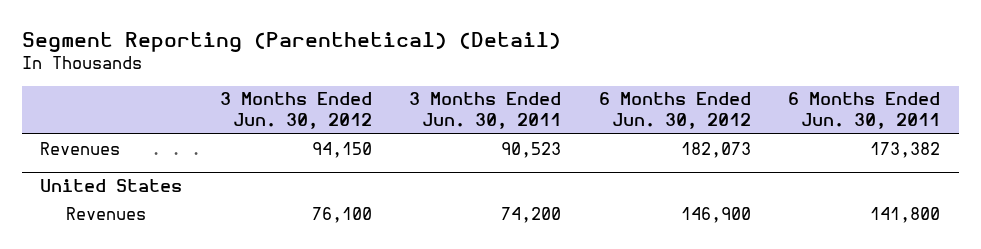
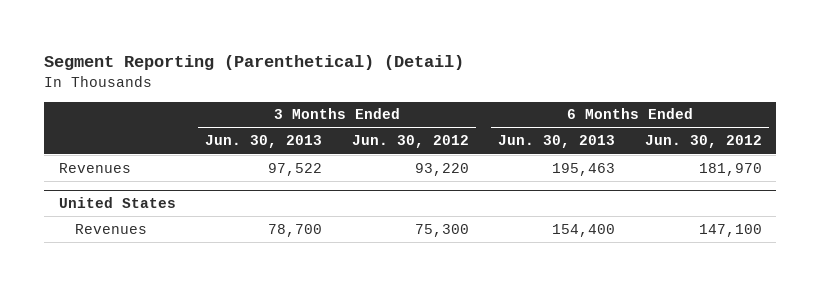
[409,92,562,130] 3 Months Ended Jun. 30, 2011 -> none
[788,92,941,130] 6 Months Ended Jun. 30, 2011 -> none
none -> [205,135,323,149] Jun. 30, 2013
none -> [498,135,616,149] Jun. 30, 2013
[311,141,372,158] 94,150 -> [414,162,469,176] 93,220
[680,141,751,158] 182,073 -> [698,162,762,176] 181,970
[311,206,372,223] 76,100 -> [414,223,469,237] 75,300
[680,206,751,223] 146,900 -> [698,223,762,237] 147,100

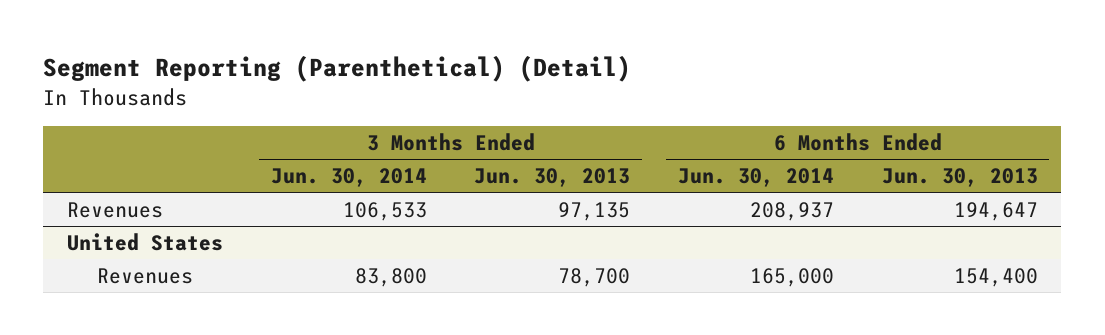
[351,135,469,149] Jun. 30, 2012 -> none
[644,135,762,149] Jun. 30, 2012 -> none
none -> [270,168,427,188] Jun. 30, 2014
none -> [677,168,834,188] Jun. 30, 2014
[268,162,323,176] 97,522 -> [558,201,631,221] 97,135
[552,162,616,176] 195,463 -> [953,201,1038,221] 194,647

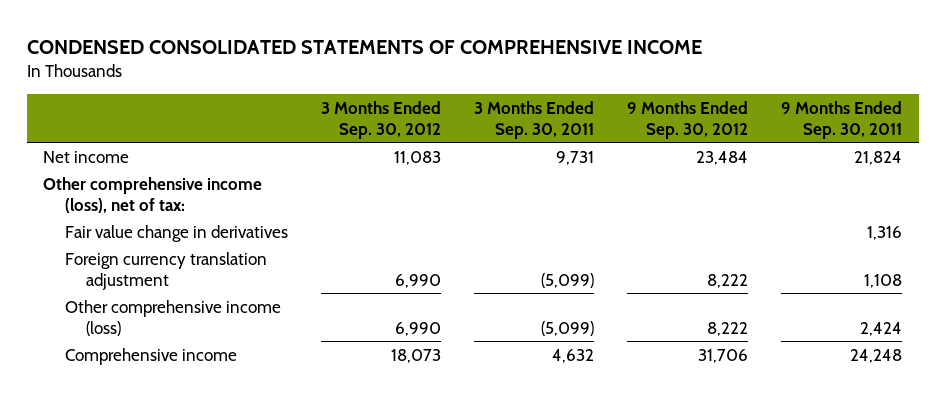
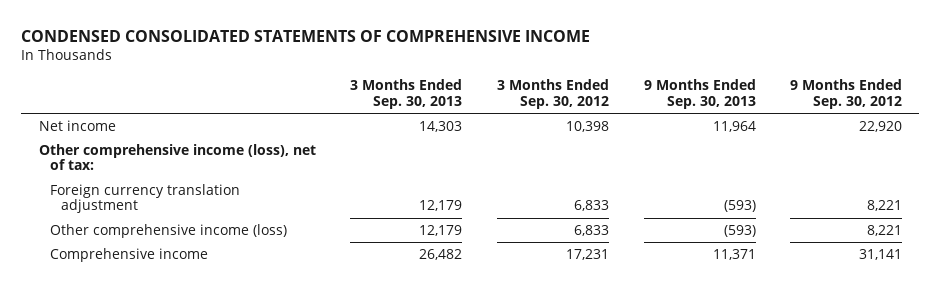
[473,100,594,139] 3 Months Ended Sep. 30, 2011 -> none
[781,100,903,139] 9 Months Ended Sep. 30, 2011 -> none
none -> [350,79,463,110] 3 Months Ended Sep. 30, 2013
none -> [643,79,756,110] 9 Months Ended Sep. 30, 2013
[393,150,441,165] 11,083 -> [565,120,609,132] 10,398
[696,150,749,165] 23,484 -> [859,120,903,132] 22,920
[64,224,288,242] Fair value change in derivatives -> none
[394,273,441,288] 6,990 -> [573,200,609,212] 6,833
[707,273,749,288] 8,222 -> [867,200,903,212] 8,221
[394,321,441,336] 6,990 -> [573,224,609,236] 6,833
[707,321,749,336] 8,222 -> [867,224,903,236] 8,221
[390,348,441,363] 18,073 -> [565,248,609,260] 17,231
[698,348,749,363] 31,706 -> [859,248,903,260] 31,141

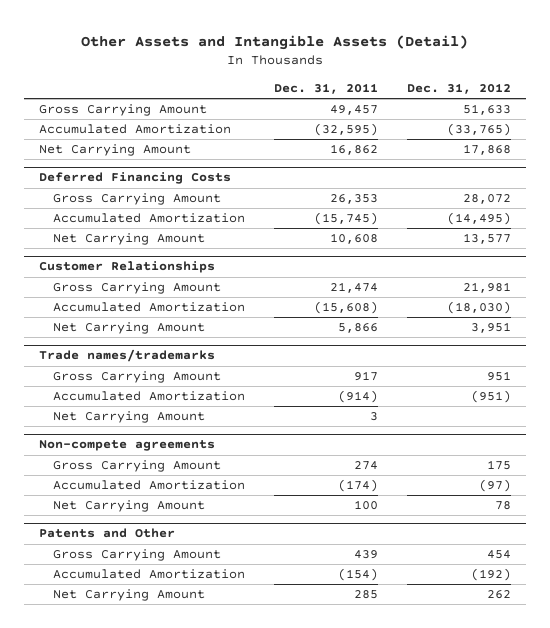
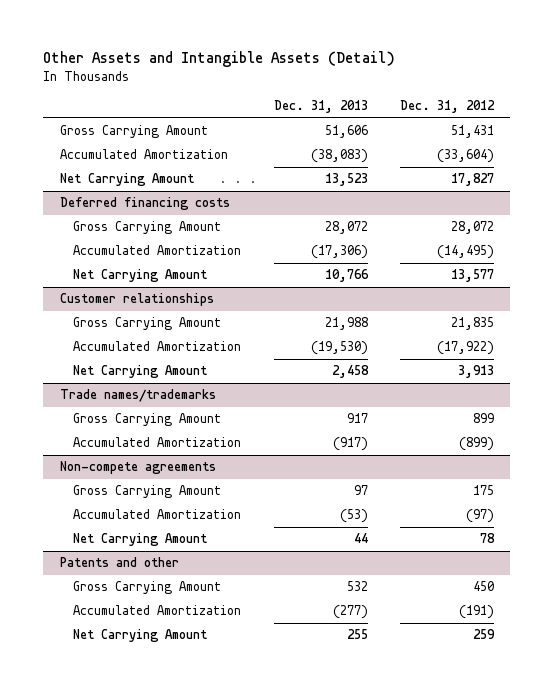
[274,82,379,94] Dec. 31, 2011 -> none
none -> [273,100,368,114] Dec. 31, 2013
[463,104,512,116] 51,633 -> [451,125,495,139] 51,431
[447,123,512,137] (33,765) -> [437,149,495,164] (33,604)
[463,144,512,156] 17,868 -> [451,173,495,187] 17,827
[38,172,231,185] Deferred Financing Costs -> [59,197,230,211] Deferred financing costs
[38,261,215,274] Customer Relationships -> [59,293,214,307] Customer relationships
[463,282,512,294] 21,981 -> [451,317,495,331] 21,835
[447,301,512,315] (18,030) -> [437,341,495,356] (17,922)
[471,322,512,334] 3,951 -> [458,365,495,379] 3,913
[53,411,206,424] Net Carrying Amount -> none
[487,371,512,382] 951 -> [473,413,495,424] 899
[471,390,512,404] (951) -> [459,437,495,452] (899)
[38,528,175,539] Patents and Other -> [59,557,179,568] Patents and other
[487,550,512,560] 454 -> [473,581,495,592] 450
[471,568,512,582] (192) -> [459,605,495,620] (191)
[487,590,512,600] 262 -> [473,629,496,640] 259

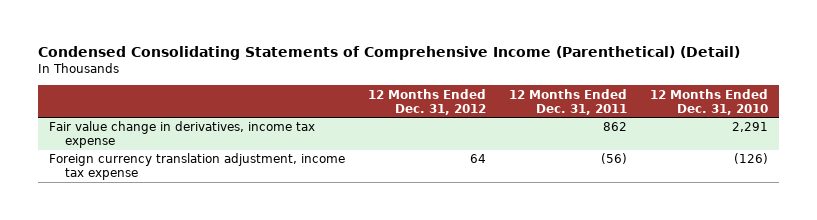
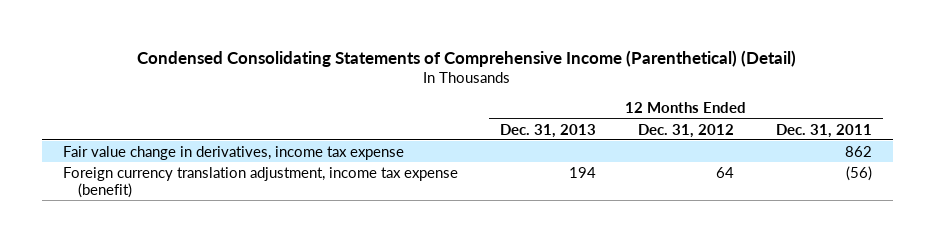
[649,88,768,115] 12 Months Ended Dec. 31, 2010 -> none
none -> [499,123,596,138] Dec. 31, 2013
[49,153,346,181] Foreign currency translation adjustment, income tax expense -> [62,166,458,199] Foreign currency translation adjustment, income tax expense (benefit)

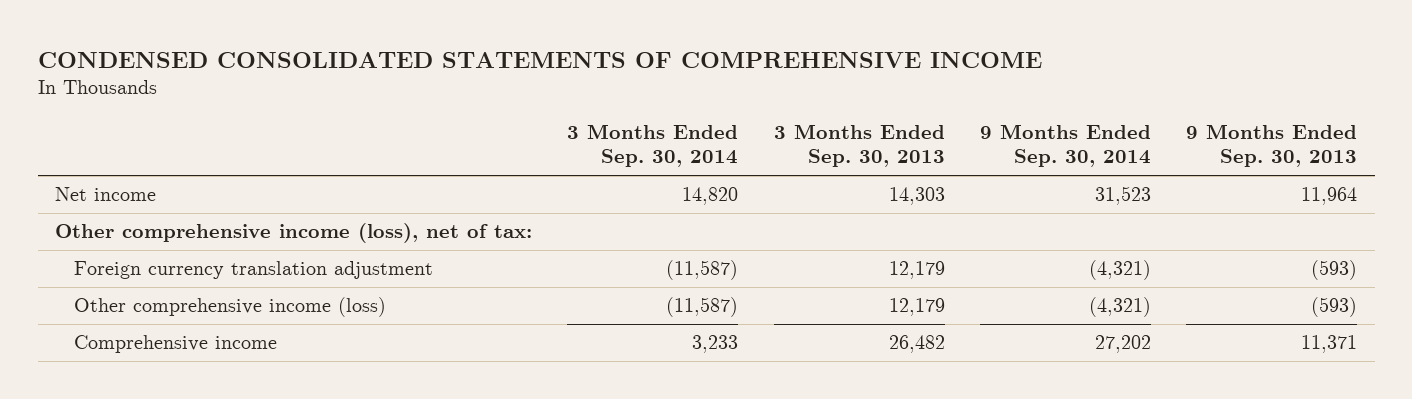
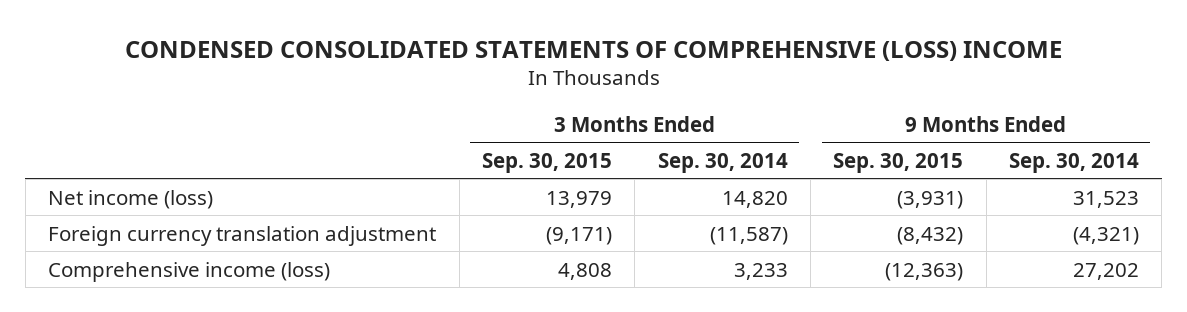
[37,51,1042,68] CONDENSED CONSOLIDATED STATEMENTS OF COMPREHENSIVE INCOME -> [124,40,1062,61] CONDENSED CONSOLIDATED STATEMENTS OF COMPREHENSIVE (LOSS) INCOME
[773,123,945,168] 3 Months Ended Sep. 30, 2013 -> none
[1186,123,1358,168] 9 Months Ended Sep. 30, 2013 -> none
none -> [481,152,612,173] Sep. 30, 2015
none -> [833,152,964,173] Sep. 30, 2015
[55,223,533,244] Other comprehensive income (loss), net of tax: -> none
[55,187,157,202] Net income -> [48,189,214,209] Net income (loss)
[73,297,386,318] Other comprehensive income (loss) -> none
[73,335,277,354] Comprehensive income -> [48,261,331,282] Comprehensive income (loss)

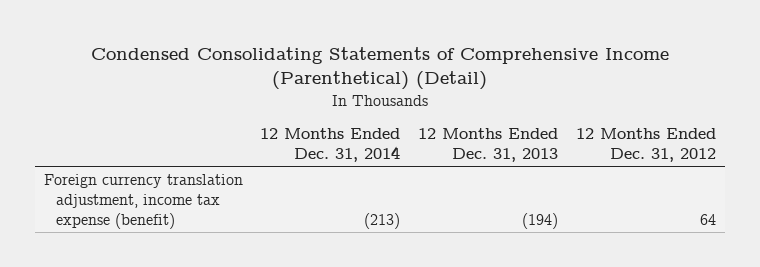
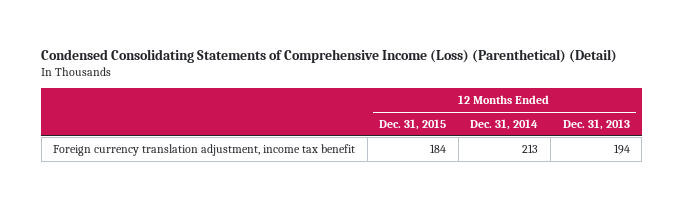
[90,46,669,91] Condensed Consolidating Statements of Comprehensive Income (Parenthetical) (Detail) -> [41,48,618,63] Condensed Consolidating Statements of Comprehensive Income (Loss) (Parenthetical) (Detail)
[575,128,716,163] 12 Months Ended Dec. 31, 2012 -> none
none -> [379,119,447,131] Dec. 31, 2015
[43,173,243,229] Foreign currency translation adjustment, income tax expense (benefit) -> [53,143,356,156] Foreign currency translation adjustment, income tax benefit
[364,212,401,229] (213) -> [522,143,539,153] 213
[522,212,559,229] (194) -> [613,143,630,154] 194

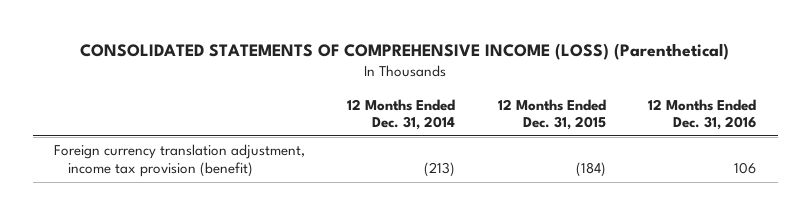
[41,48,618,63] Condensed Consolidating Statements of Comprehensive Income (Loss) (Parenthetical) (Detail) -> [80,42,730,60] CONSOLIDATED STATEMENTS OF COMPREHENSIVE INCOME (LOSS) (Parenthetical)
[562,119,630,131] Dec. 31, 2013 -> none
none -> [648,98,757,131] 12 Months Ended Dec. 31, 2016
[53,143,356,156] Foreign currency translation adjustment, income tax benefit -> [53,144,305,178] Foreign currency translation adjustment, income tax provision (benefit)
[430,143,447,153] 184 -> [575,162,606,178] (184)
[522,143,539,153] 213 -> [424,162,456,178] (213)

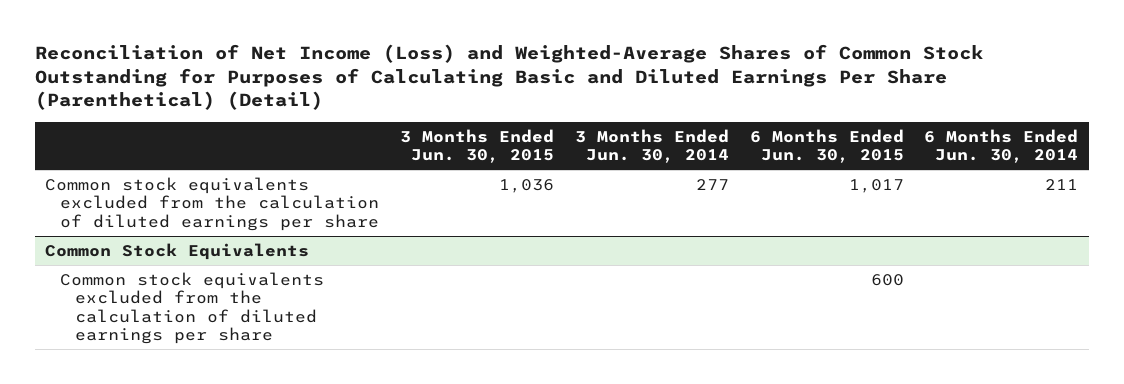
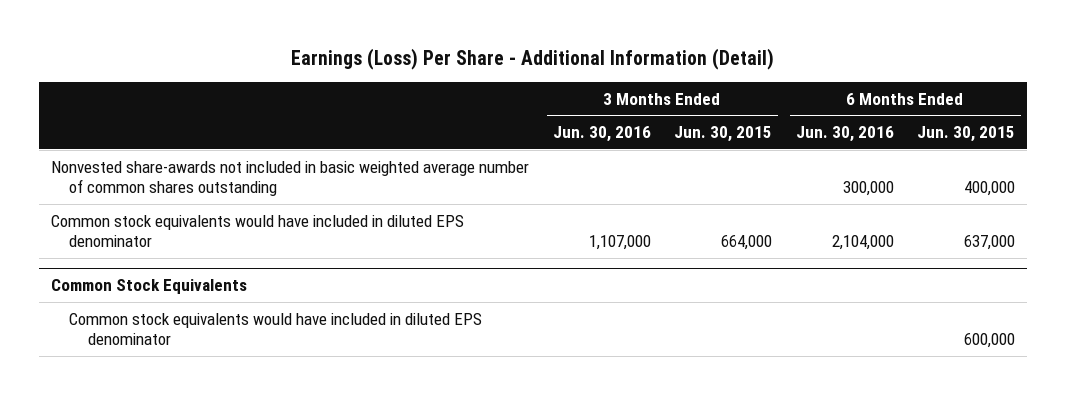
[34,43,983,111] Reconciliation of Net Income (Loss) and Weighted-Average Shares of Common Stock Outstanding for Purposes of Calculating Basic and Diluted Earnings Per Share (Parenthetical) (Detail) -> [291,48,775,71] Earnings (Loss) Per Share - Additional Information (Detail)
[574,128,729,164] 3 Months Ended Jun. 30, 2014 -> none
[924,128,1079,164] 6 Months Ended Jun. 30, 2014 -> none
none -> [552,126,651,143] Jun. 30, 2016
none -> [795,126,894,143] Jun. 30, 2016
none -> [51,160,530,197] Nonvested share-awards not included in basic weighted average number of common shares outstanding
[45,176,379,231] Common stock equivalents excluded from the calculation of diluted earnings per share -> [51,214,465,248] Common stock equivalents would have included in diluted EPS denominator
[498,178,554,193] 1,036 -> [721,235,773,251] 664,000
[848,178,904,193] 1,017 -> [964,235,1016,251] 637,000
[59,271,324,344] Common stock equivalents excluded from the calculation of diluted earnings per share -> [69,312,483,346] Common stock equivalents would have included in diluted EPS denominator
[870,273,904,286] 600 -> [964,333,1016,349] 600,000

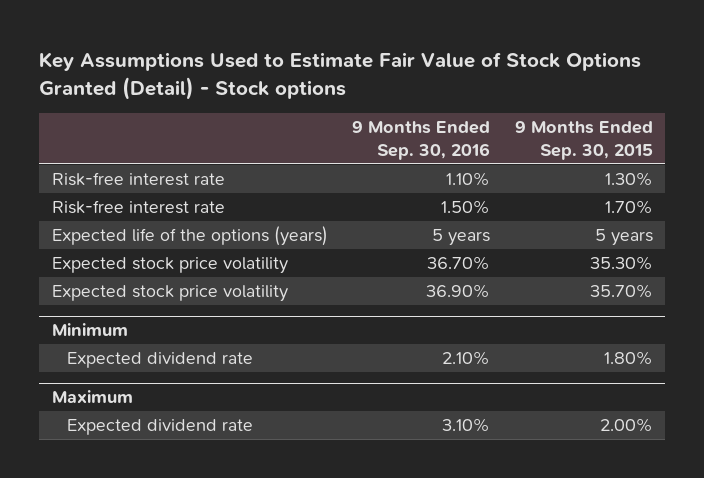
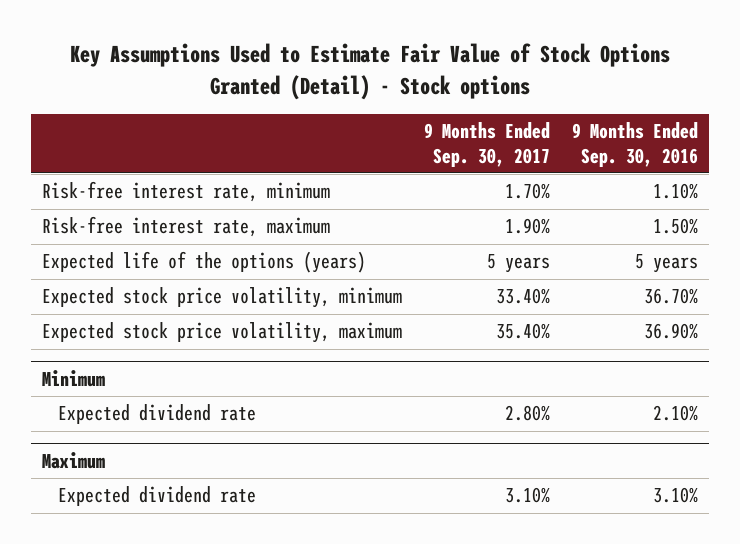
[514,121,653,160] 9 Months Ended Sep. 30, 2015 -> none
none -> [424,122,551,167] 9 Months Ended Sep. 30, 2017
[51,172,225,187] Risk-free interest rate -> [42,181,331,203] Risk-free interest rate, minimum
[51,200,225,215] Risk-free interest rate -> [42,216,331,238] Risk-free interest rate, maximum
[51,257,288,275] Expected stock price volatility -> [42,287,403,309] Expected stock price volatility, minimum
[51,285,288,303] Expected stock price volatility -> [42,322,403,344] Expected stock price volatility, maximum

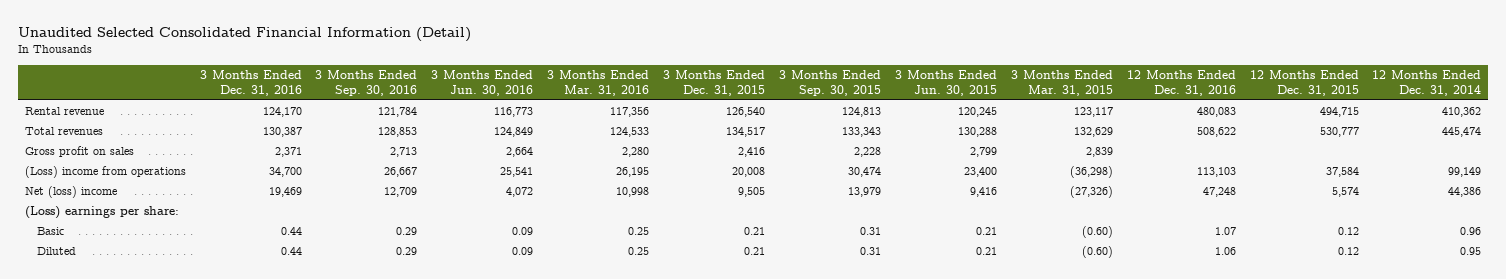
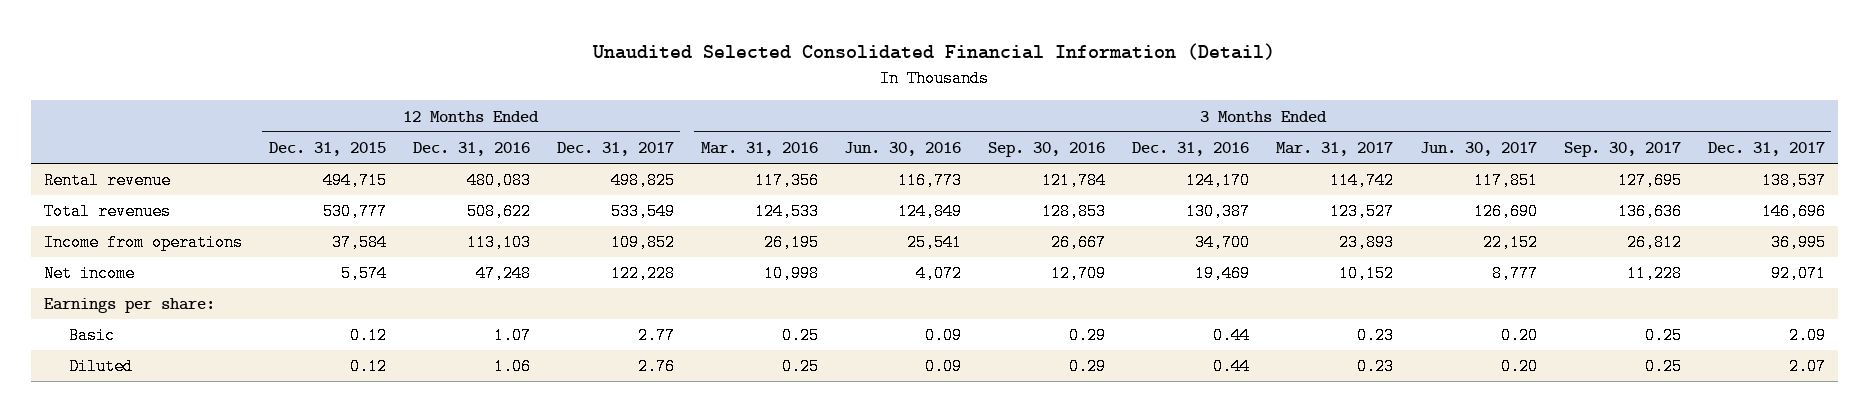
[663,70,766,97] 3 Months Ended Dec. 31, 2015 -> none
[778,70,881,97] 3 Months Ended Sep. 30, 2015 -> none
[894,70,997,97] 3 Months Ended Jun. 30, 2015 -> none
[1010,70,1113,97] 3 Months Ended Mar. 31, 2015 -> none
[1372,70,1482,97] 12 Months Ended Dec. 31, 2014 -> none
none -> [556,142,674,157] Dec. 31, 2017
none -> [1276,142,1394,157] Mar. 31, 2017
none -> [1419,142,1537,157] Jun. 30, 2017
none -> [1563,142,1681,158] Sep. 30, 2017
none -> [1707,142,1825,157] Dec. 31, 2017
[24,146,134,158] Gross profit on sales -> none
[24,166,186,179] (Loss) income from operations -> [44,234,244,252] Income from operations
[24,186,117,199] Net (loss) income -> [44,265,136,283] Net income
[24,206,179,220] (Loss) earnings per share: -> [44,298,216,314] Earnings per share:

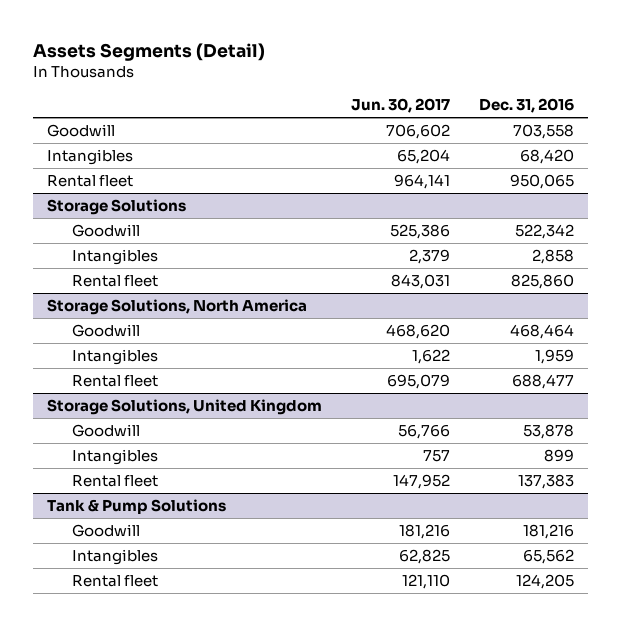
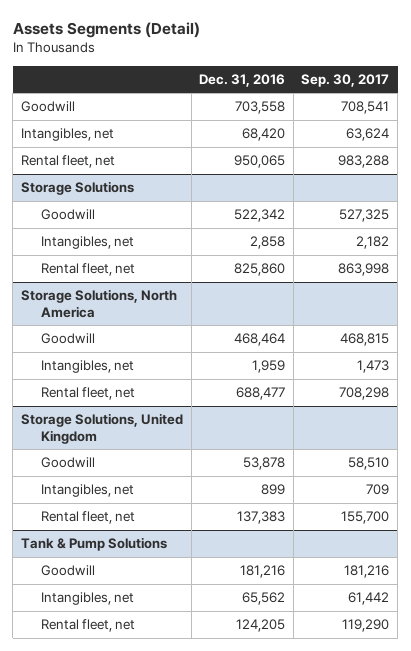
[351,98,451,114] Jun. 30, 2017 -> none
none -> [301,73,390,87] Sep. 30, 2017
[47,149,134,166] Intangibles -> [21,128,115,142] Intangibles, net
[47,175,134,188] Rental fleet -> [21,155,116,169] Rental fleet, net
[71,249,158,266] Intangibles -> [41,236,135,250] Intangibles, net
[71,275,158,288] Rental fleet -> [41,263,136,277] Rental fleet, net
[71,349,158,366] Intangibles -> [41,360,135,374] Intangibles, net
[71,375,158,388] Rental fleet -> [41,387,136,401] Rental fleet, net
[71,449,158,466] Intangibles -> [41,484,135,498] Intangibles, net
[71,475,158,488] Rental fleet -> [41,511,136,525] Rental fleet, net
[71,549,158,566] Intangibles -> [41,592,135,606] Intangibles, net
[71,575,158,588] Rental fleet -> [41,619,136,633] Rental fleet, net

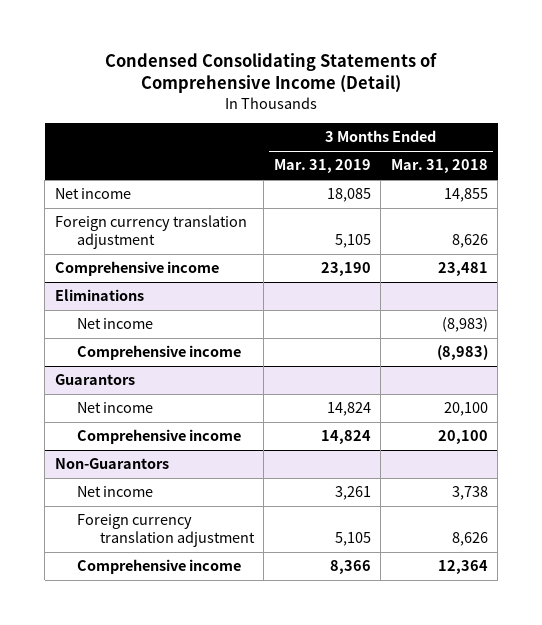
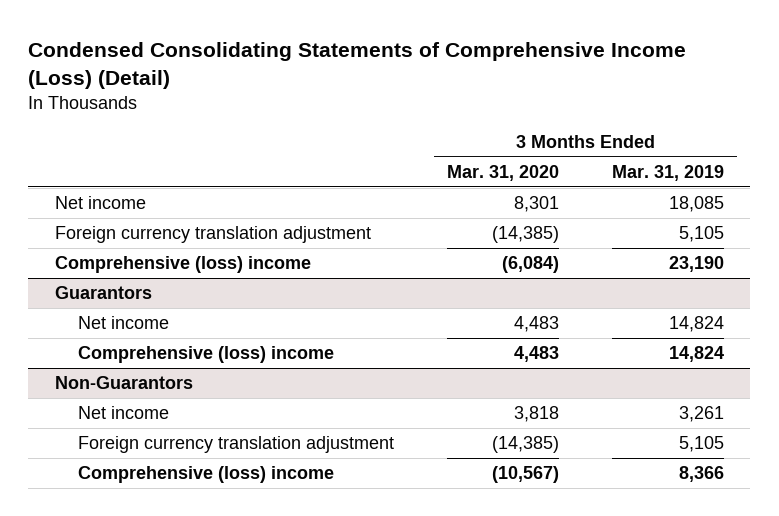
[105,52,438,94] Condensed Consolidating Statements of Comprehensive Income (Detail) -> [28,41,687,89] Condensed Consolidating Statements of Comprehensive Income (Loss) (Detail)
[390,159,488,174] Mar. 31, 2018 -> none
none -> [447,164,560,181] Mar. 31, 2020
[54,289,144,302] Eliminations -> none
[77,318,154,330] Net income -> none
[77,345,242,361] Comprehensive income -> none
[54,261,219,277] Comprehensive income -> [54,256,311,274] Comprehensive (loss) income
[77,429,242,445] Comprehensive income -> [78,346,335,364] Comprehensive (loss) income
[77,559,242,575] Comprehensive income -> [78,466,335,484] Comprehensive (loss) income

